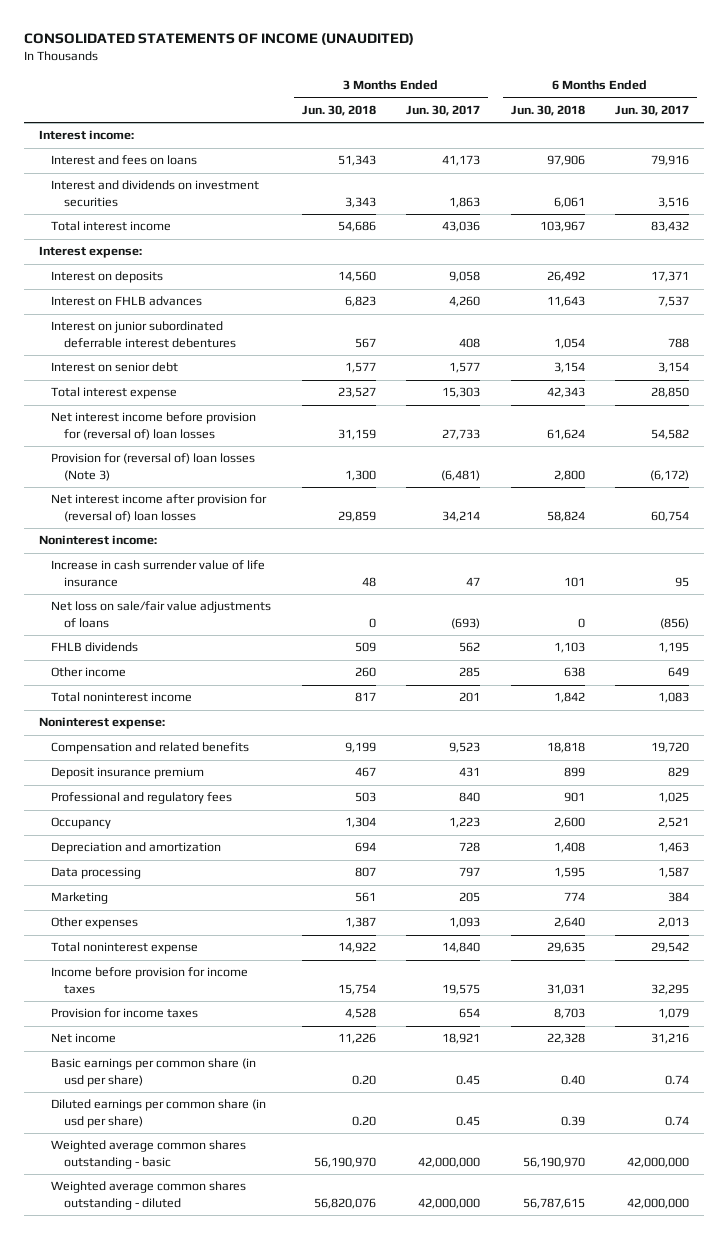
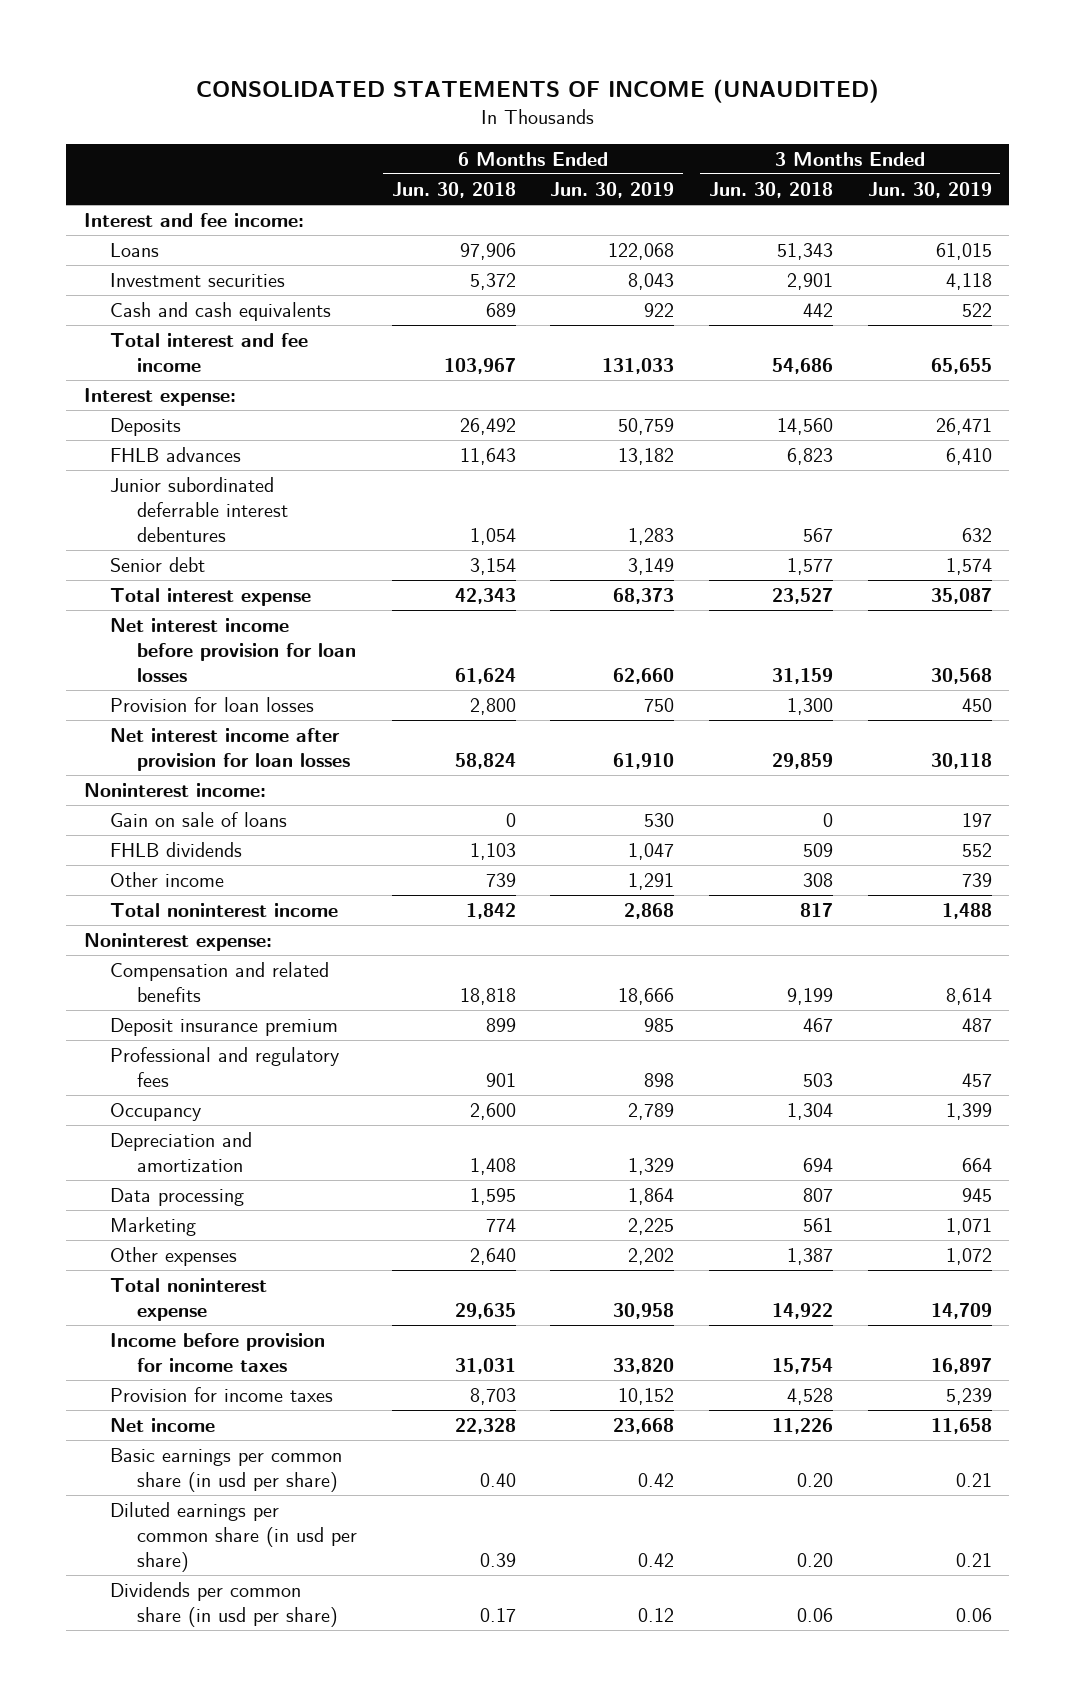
[406,104,481,116] Jun. 30, 2017 -> none
[614,104,689,116] Jun. 30, 2017 -> none
none -> [550,182,675,199] Jun. 30, 2019
none -> [867,182,992,199] Jun. 30, 2019
[38,130,134,141] Interest income: -> [83,213,304,228] Interest and fee income:
[51,155,198,166] Interest and fees on loans -> [110,243,160,258] Loans
[51,180,260,207] Interest and dividends on investment securities -> [110,273,286,288] Investment securities
[344,196,376,208] 3,343 -> [786,273,833,291] 2,901
[553,196,585,208] 6,061 -> [469,273,516,291] 5,372
none -> [110,302,332,322] Cash and cash equivalents
[51,221,172,232] Total interest income -> [110,333,309,373] Total interest and fee income
[51,271,164,284] Interest on deposits -> [110,418,182,437] Deposits
[51,296,203,307] Interest on FHLB advances -> [110,447,242,463] FHLB advances
[51,321,236,348] Interest on junior subordinated deferrable interest debentures -> [110,477,289,543] Junior subordinated deferrable interest debentures
[51,362,179,373] Interest on senior debt -> [110,557,206,573] Senior debt
[51,412,257,440] Net interest income before provision for (reversal of) loan losses -> [110,618,357,683] Net interest income before provision for loan losses
[51,453,256,481] Provision for (reversal of) loan losses (Note 3) -> [110,697,315,713] Provision for loan losses
[51,494,268,522] Net interest income after provision for (reversal of) loan losses -> [110,728,351,772] Net interest income after provision for loan losses
[51,560,266,587] Increase in cash surrender value of life insurance -> none
[51,601,272,628] Net loss on sale/fair value adjustments of loans -> [110,812,288,828] Gain on sale of loans
[354,667,376,678] 260 -> [802,873,833,888] 308
[563,667,585,678] 638 -> [485,873,516,888] 739
[51,1140,247,1169] Weighted average common shares outstanding - basic -> none
[51,1181,247,1210] Weighted average common shares outstanding - diluted -> none
none -> [110,1582,339,1628] Dividends per common share (in usd per share)

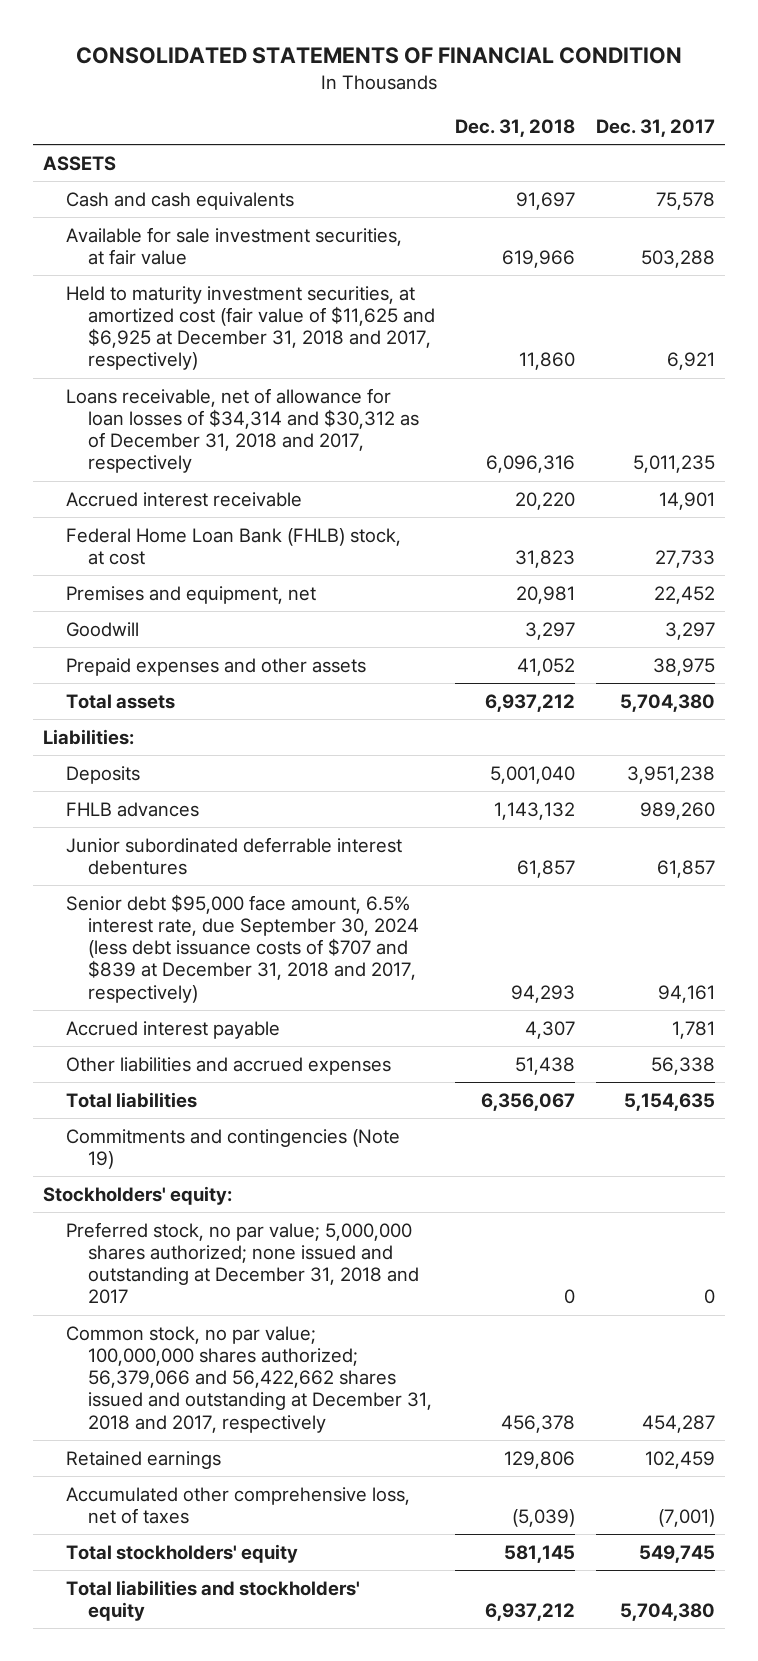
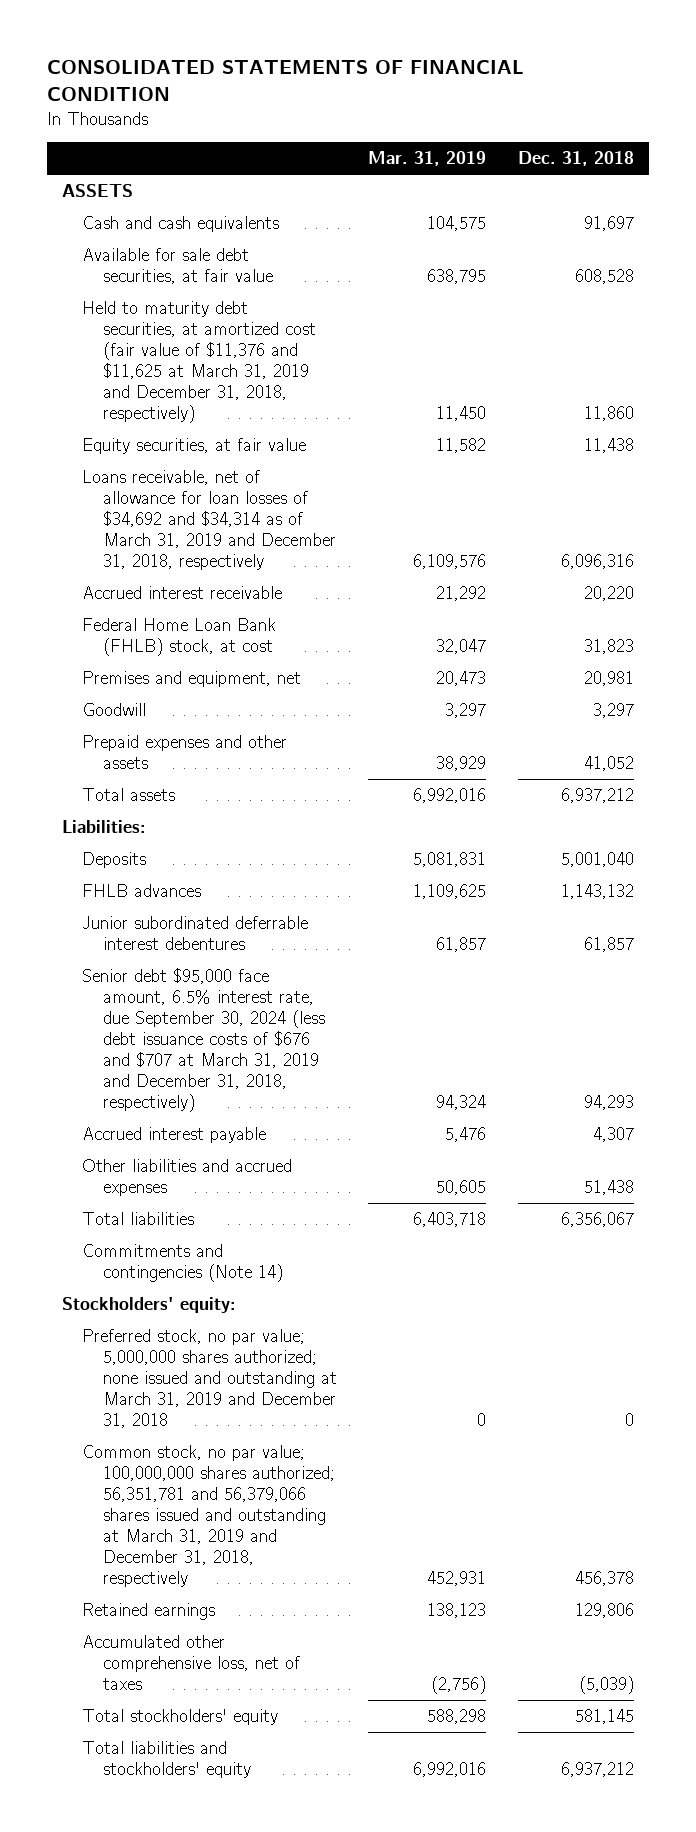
[595,118,715,137] Dec. 31, 2017 -> none
none -> [368,151,487,167] Mar. 31, 2019
[65,226,402,266] Available for sale investment securities, at fair value -> [82,247,273,284] Available for sale debt securities, at fair value
[502,250,576,269] 619,966 -> [574,268,634,284] 608,528
[65,285,435,371] Held to maturity investment securities, at amortized cost (fair value of $11,625 and $6,925 at December 31, 2018 and 2017, respectively) -> [82,300,316,423] Held to maturity debt securities, at amortized cost (fair value of $11,376 and $11,625 at March 31, 2019 and December 31, 2018, respectively)
none -> [82,437,307,454] Equity securities, at fair value
[65,387,419,474] Loans receivable, net of allowance for loan losses of $34,314 and $30,312 as of December 31, 2018 and 2017, respectively -> [82,469,336,570] Loans receivable, net of allowance for loan losses of $34,692 and $34,314 as of March 31, 2019 and December 31, 2018, respectively
[65,893,419,1003] Senior debt $95,000 face amount, 6.5% interest rate, due September 30, 2024 (less debt issuance costs of $707 and $839 at December 31, 2018 and 2017, respectively) -> [82,967,325,1112] Senior debt $95,000 face amount, 6.5% interest rate, due September 30, 2024 (less debt issuance costs of $676 and $707 at March 31, 2019 and December 31, 2018, respectively)
[65,1128,400,1170] Commitments and contingencies (Note 19) -> [82,1243,283,1282] Commitments and contingencies (Note 14)
[65,1221,419,1305] Preferred stock, no par value; 5,000,000 shares authorized; none issued and outstanding at December 31, 2018 and 2017 -> [82,1328,337,1428] Preferred stock, no par value; 5,000,000 shares authorized; none issued and outstanding at March 31, 2019 and December 31, 2018
[65,1325,432,1433] Common stock, no par value; 100,000,000 shares authorized; 56,379,066 and 56,422,662 shares issued and outstanding at December 31, 2018 and 2017, respectively -> [82,1444,335,1587] Common stock, no par value; 100,000,000 shares authorized; 56,351,781 and 56,379,066 shares issued and outstanding at March 31, 2019 and December 31, 2018, respectively

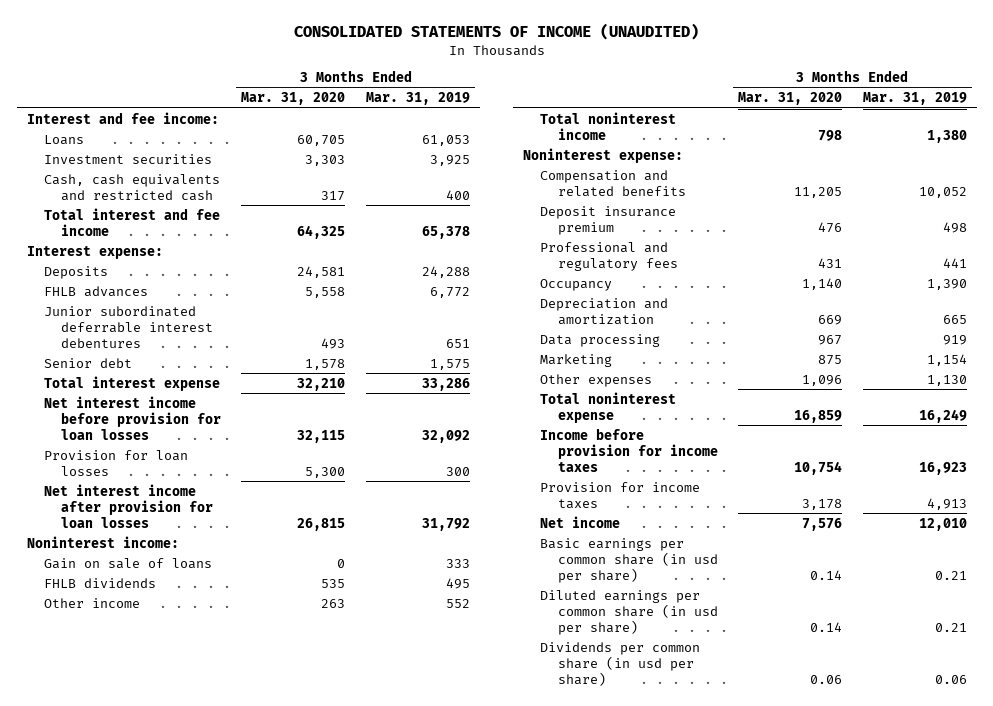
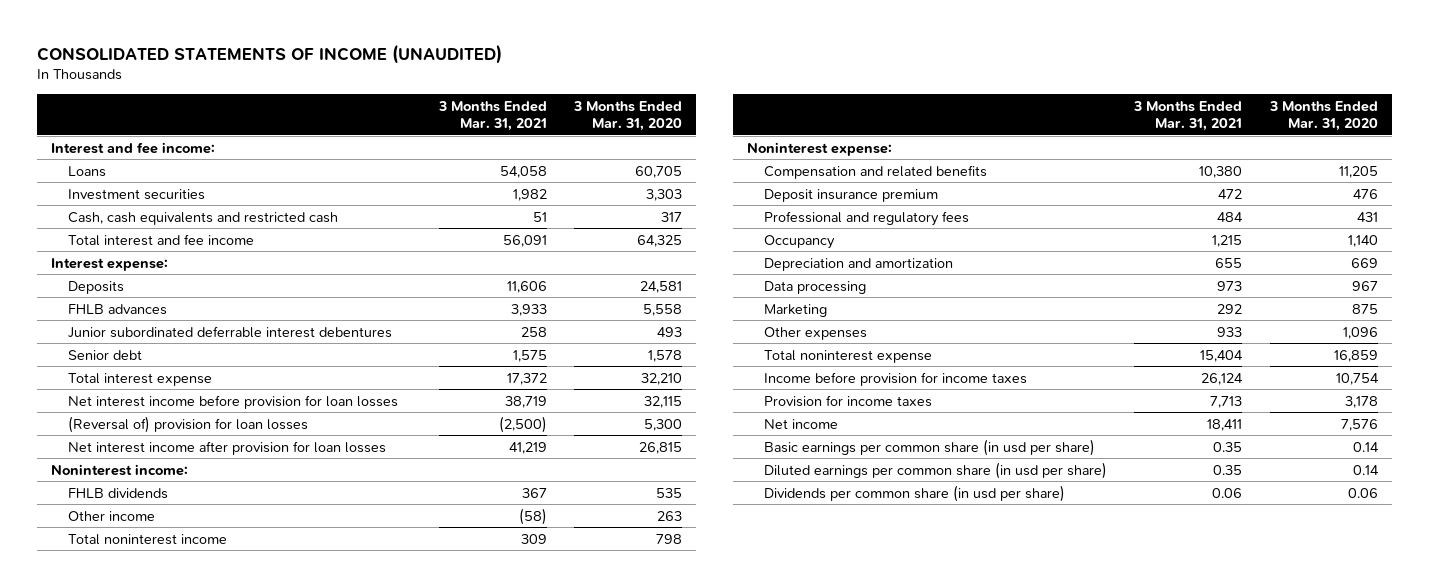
[366,92,471,106] Mar. 31, 2019 -> none
none -> [437,100,547,132] 3 Months Ended Mar. 31, 2021
[43,449,188,476] Provision for loan losses -> [67,415,308,433] (Reversal of) provision for loan losses
[43,557,212,569] Gain on sale of loans -> none

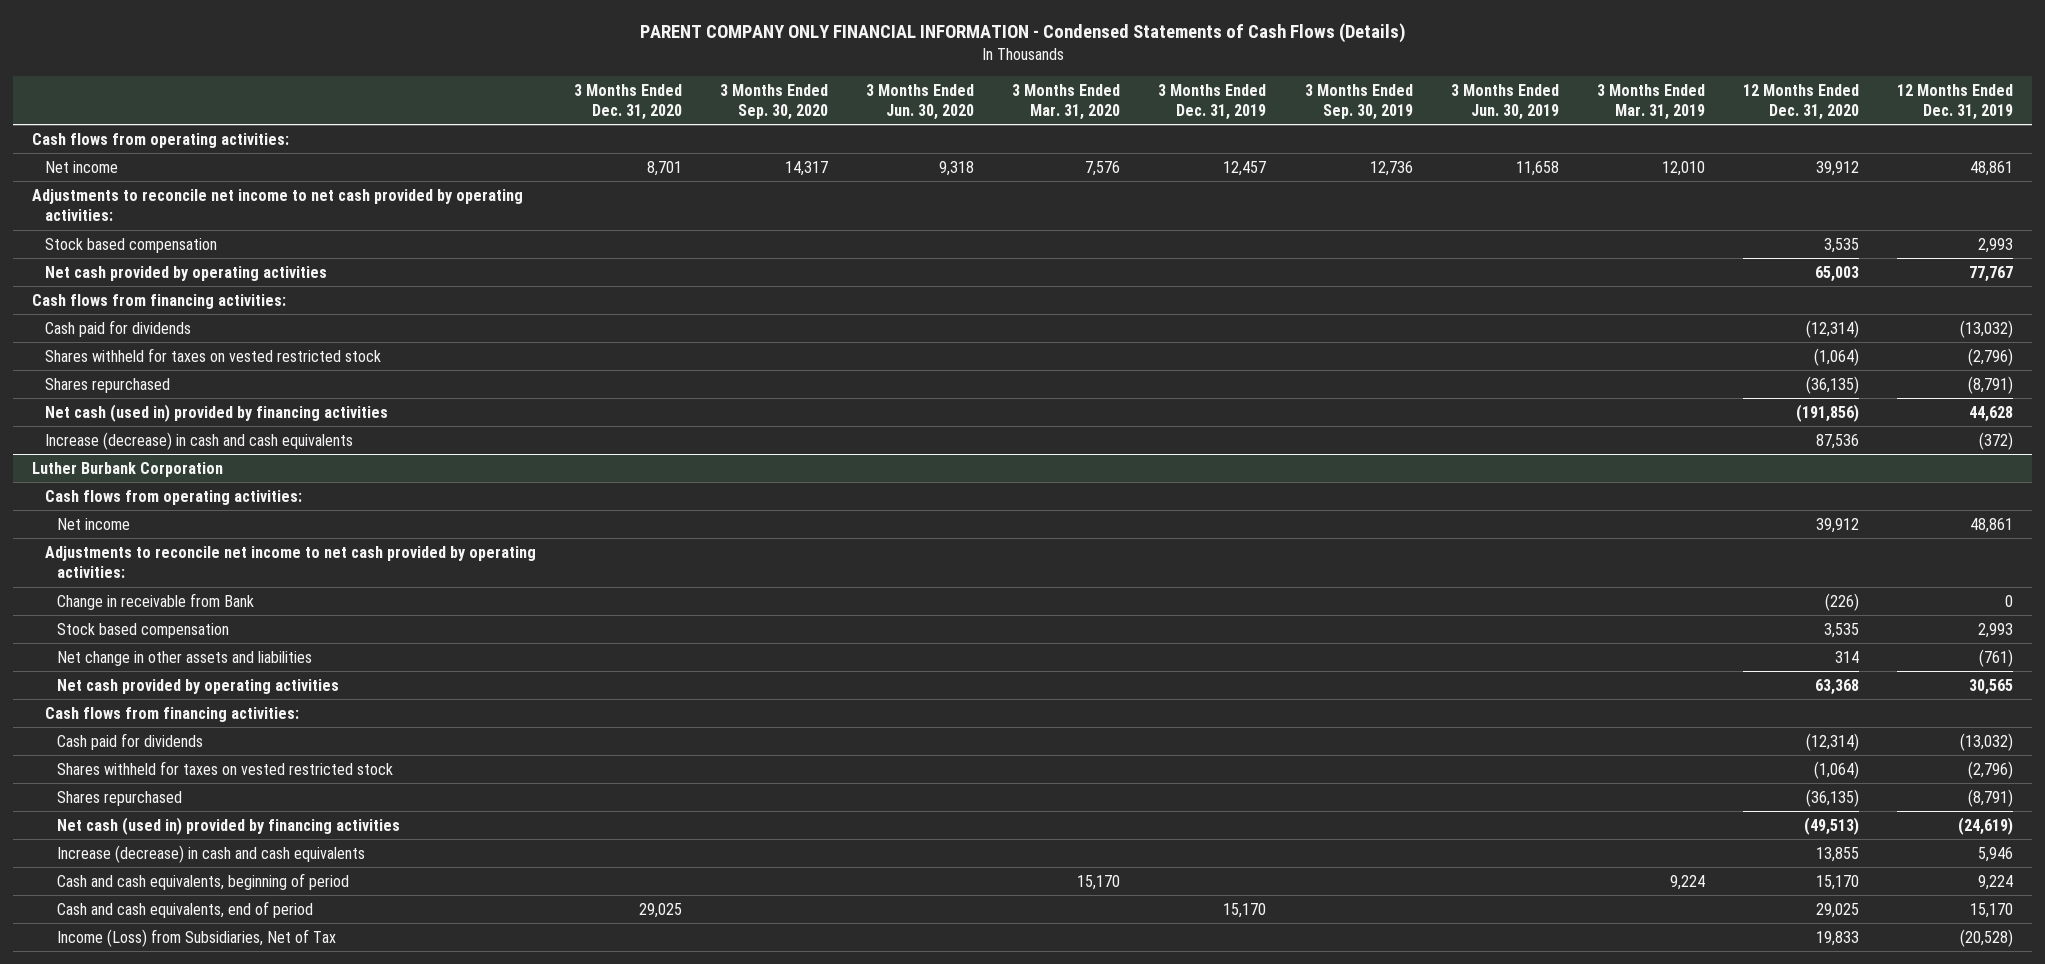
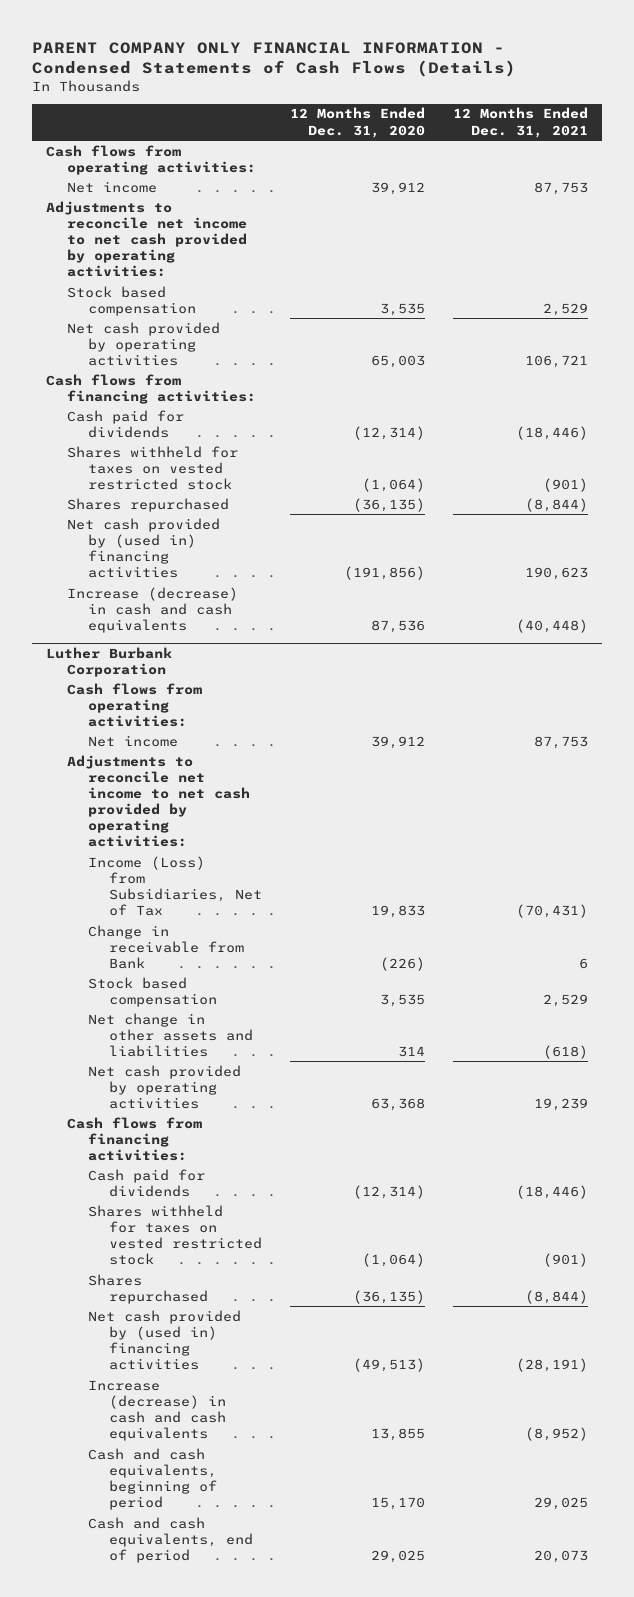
[573,83,682,120] 3 Months Ended Dec. 31, 2020 -> none
[719,83,828,120] 3 Months Ended Sep. 30, 2020 -> none
[866,83,975,120] 3 Months Ended Jun. 30, 2020 -> none
[1012,83,1121,120] 3 Months Ended Mar. 31, 2020 -> none
[1158,83,1267,120] 3 Months Ended Dec. 31, 2019 -> none
[1304,83,1413,120] 3 Months Ended Sep. 30, 2019 -> none
[1450,83,1559,120] 3 Months Ended Jun. 30, 2019 -> none
[1596,83,1705,120] 3 Months Ended Mar. 31, 2019 -> none
[1897,83,2014,120] 12 Months Ended Dec. 31, 2019 -> none
none -> [452,107,588,138] 12 Months Ended Dec. 31, 2021
[44,403,388,422] Net cash (used in) provided by financing activities -> [67,517,221,578] Net cash provided by (used in) financing activities
[57,928,337,947] Income (Loss) from Subsidiaries, Net of Tax -> [88,855,262,916] Income (Loss) from Subsidiaries, Net of Tax
[57,816,401,835] Net cash (used in) provided by financing activities -> [88,1309,242,1370] Net cash provided by (used in) financing activities

